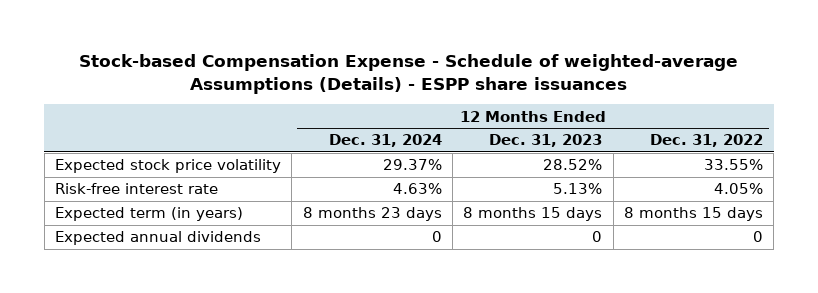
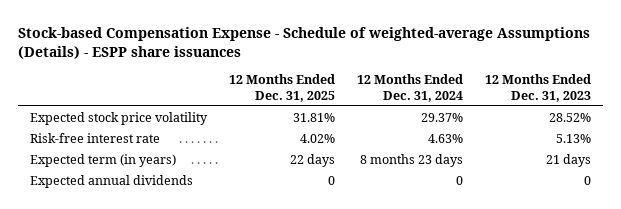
[650,134,764,148] Dec. 31, 2022 -> none
none -> [228,74,335,102] 12 Months Ended Dec. 31, 2025
[463,207,603,222] 8 months 15 days -> [546,153,592,167] 21 days

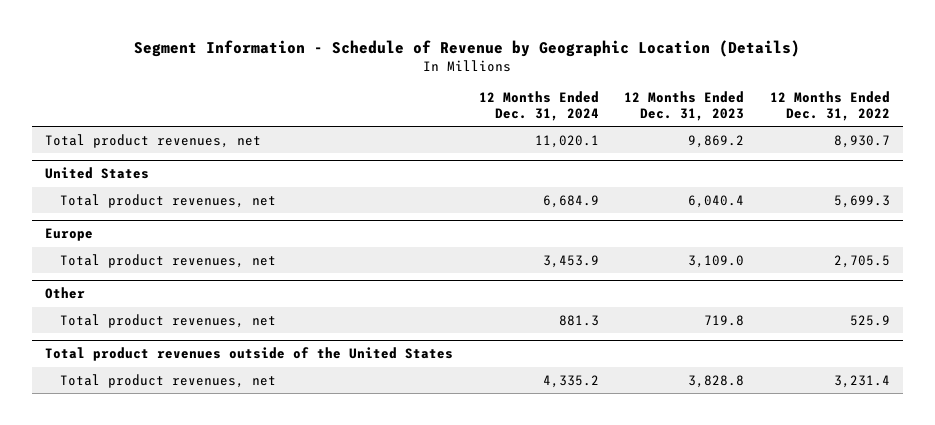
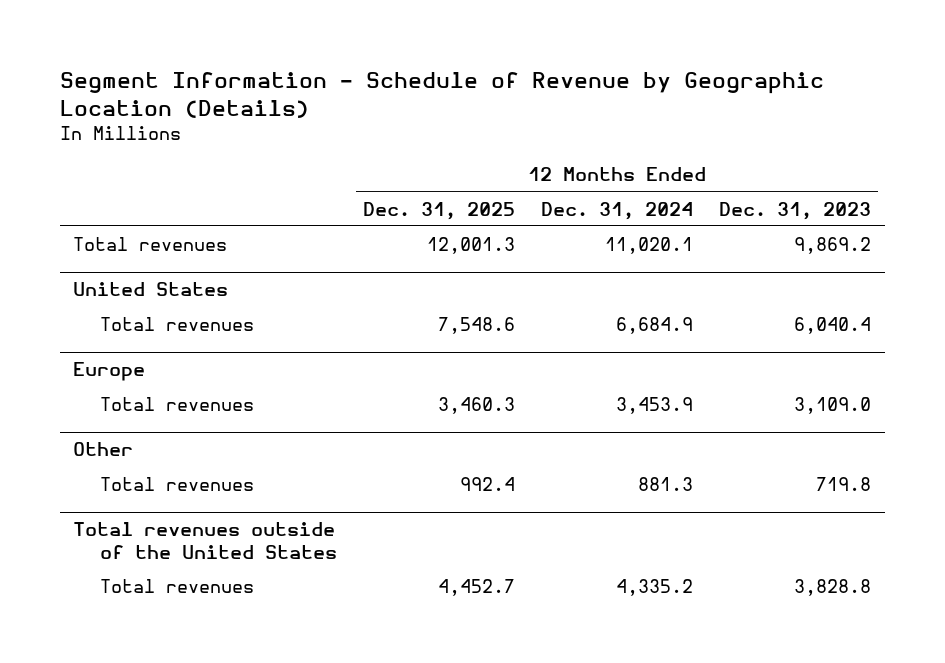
[769,91,890,122] 12 Months Ended Dec. 31, 2022 -> none
none -> [362,201,515,220] Dec. 31, 2025
[45,133,262,148] Total product revenues, net -> [73,236,228,251] Total revenues
[60,193,277,208] Total product revenues, net -> [99,316,254,331] Total revenues
[60,253,277,268] Total product revenues, net -> [99,396,254,411] Total revenues
[60,313,277,328] Total product revenues, net -> [99,476,254,491] Total revenues
[45,347,454,362] Total product revenues outside of the United States -> [73,522,337,559] Total revenues outside of the United States
[60,373,277,388] Total product revenues, net -> [99,578,254,593] Total revenues

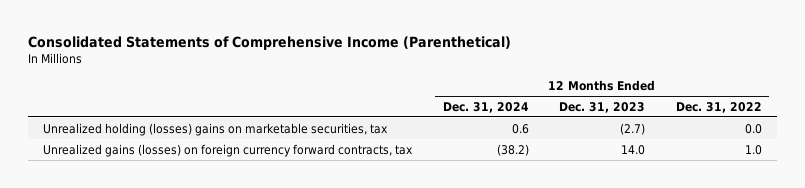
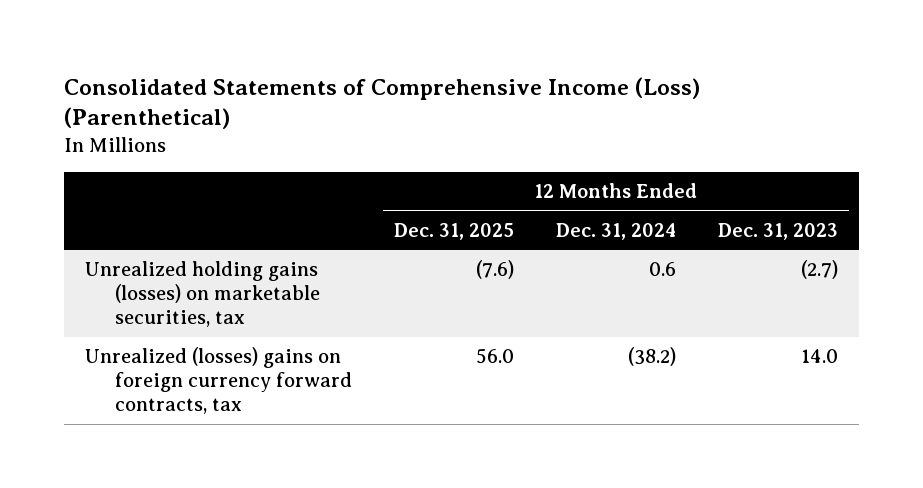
[27,35,511,50] Consolidated Statements of Comprehensive Income (Parenthetical) -> [63,76,700,130] Consolidated Statements of Comprehensive Income (Loss) (Parenthetical)
[675,101,762,113] Dec. 31, 2022 -> none
none -> [393,222,514,240] Dec. 31, 2025
[43,122,389,136] Unrealized holding (losses) gains on marketable securities, tax -> [84,261,320,328] Unrealized holding gains (losses) on marketable securities, tax
[43,143,414,157] Unrealized gains (losses) on foreign currency forward contracts, tax -> [84,347,352,415] Unrealized (losses) gains on foreign currency forward contracts, tax

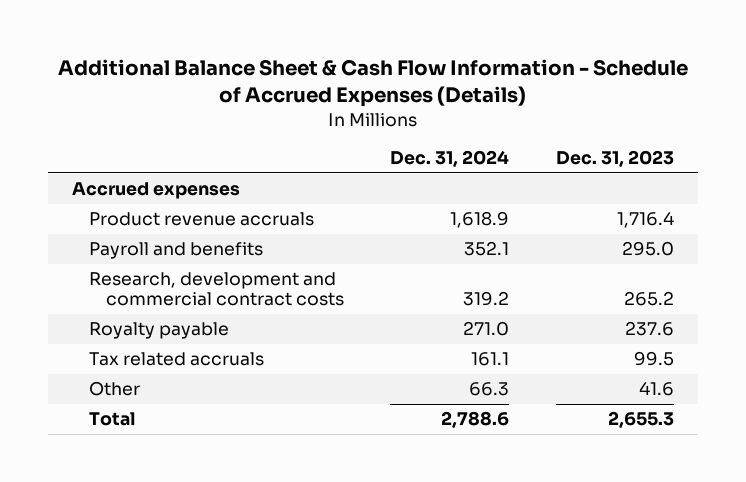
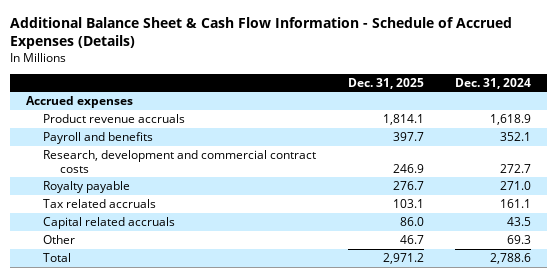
[556,150,675,168] Dec. 31, 2023 -> none
none -> [347,77,424,89] Dec. 31, 2025
[463,291,510,307] 319.2 -> [500,163,532,173] 272.7
none -> [42,216,175,229] Capital related accruals
[469,382,510,397] 66.3 -> [507,234,532,244] 69.3

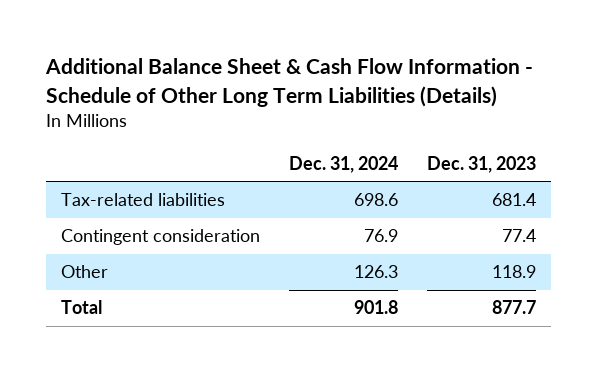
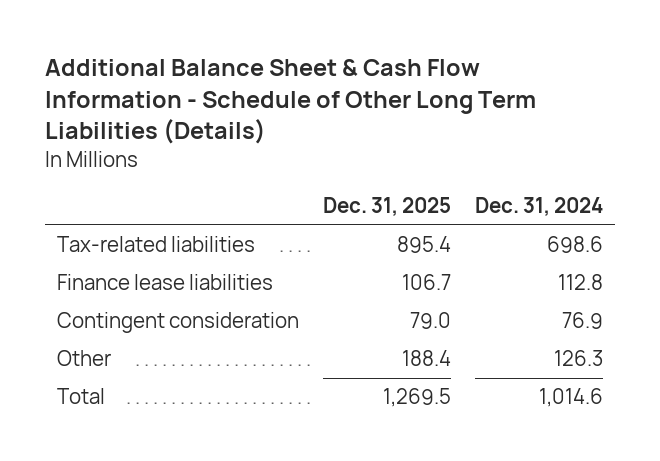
[427,155,537,173] Dec. 31, 2023 -> none
none -> [322,197,451,217] Dec. 31, 2025
none -> [56,274,273,291] Finance lease liabilities
[353,300,398,315] 901.8 -> [538,388,603,408] 1,014.6

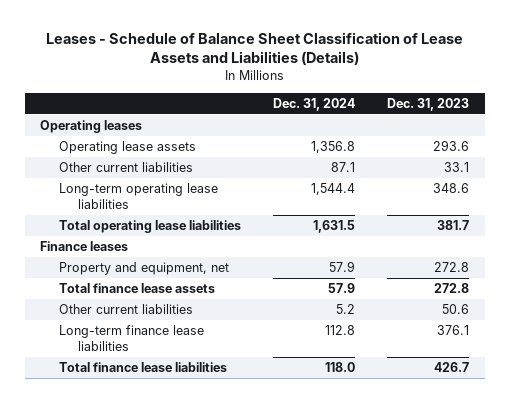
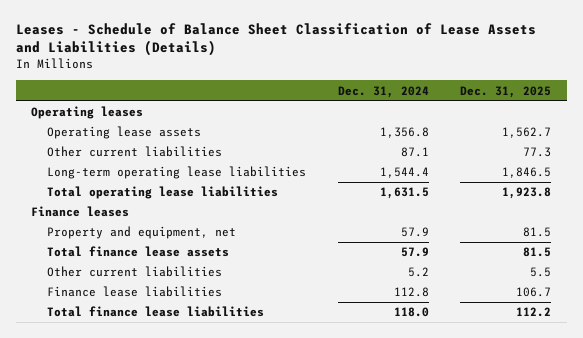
[386,97,469,111] Dec. 31, 2023 -> none
none -> [460,85,552,98] Dec. 31, 2025
[59,325,205,351] Long-term finance lease liabilities -> [47,286,223,298] Finance lease liabilities

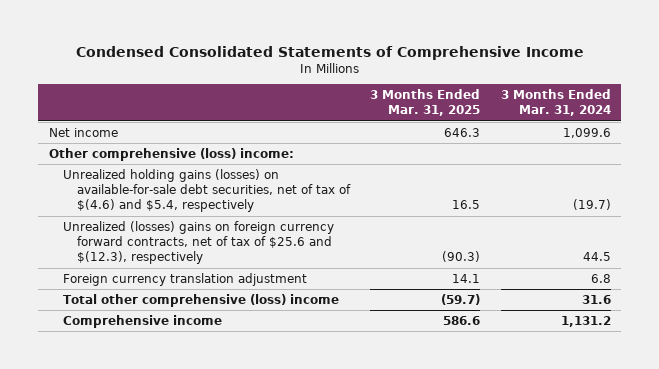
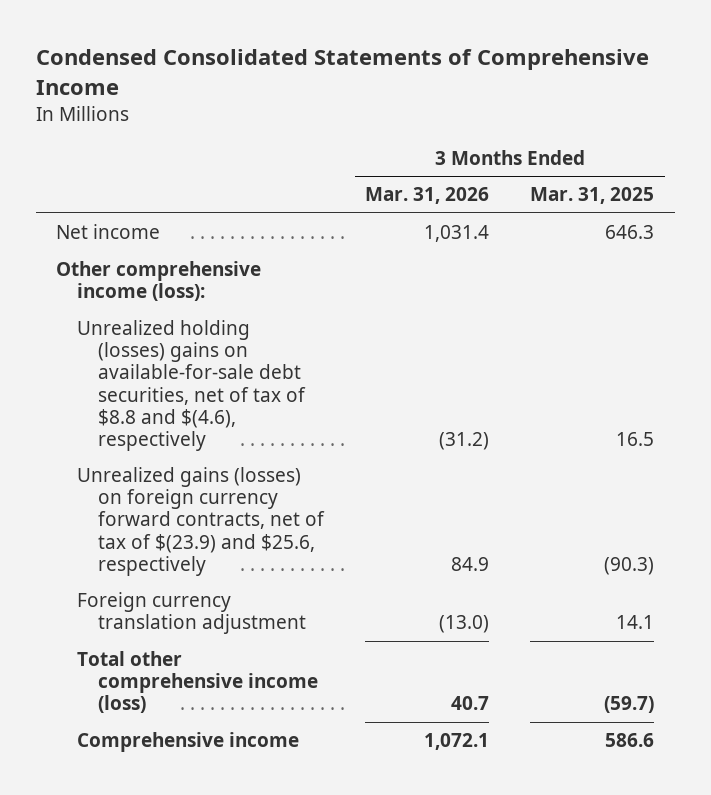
[500,89,611,117] 3 Months Ended Mar. 31, 2024 -> none
none -> [365,187,490,205] Mar. 31, 2026
[48,147,294,161] Other comprehensive (loss) income: -> [56,261,262,302] Other comprehensive income (loss):
[62,168,351,213] Unrealized holding gains (losses) on available-for-sale debt securities, net of tax of $(4.6) and $5.4, respectively -> [77,320,306,451] Unrealized holding (losses) gains on available-for-sale debt securities, net of tax of $8.8 and $(4.6), respectively
[62,220,334,265] Unrealized (losses) gains on foreign currency forward contracts, net of tax of $25.6 and $(12.3), respectively -> [77,467,325,576] Unrealized gains (losses) on foreign currency forward contracts, net of tax of $(23.9) and $25.6, respectively
[62,293,339,307] Total other comprehensive (loss) income -> [77,651,318,714] Total other comprehensive income (loss)

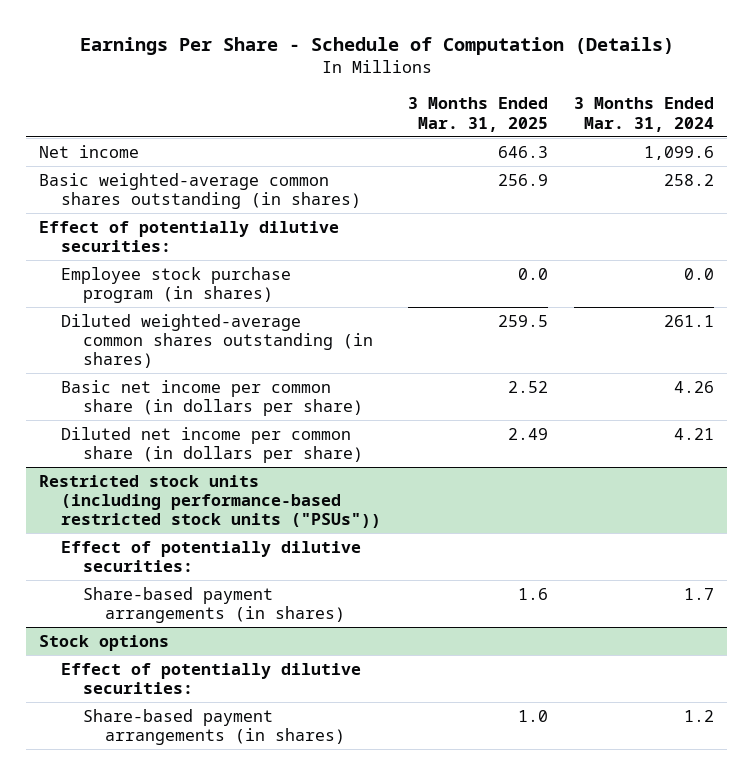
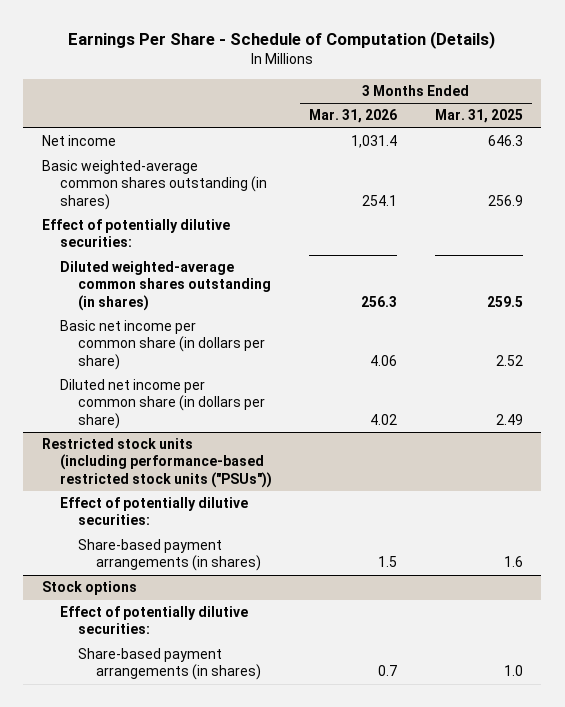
[574,97,715,132] 3 Months Ended Mar. 31, 2024 -> none
none -> [309,109,398,124] Mar. 31, 2026
[61,266,292,303] Employee stock purchase program (in shares) -> none

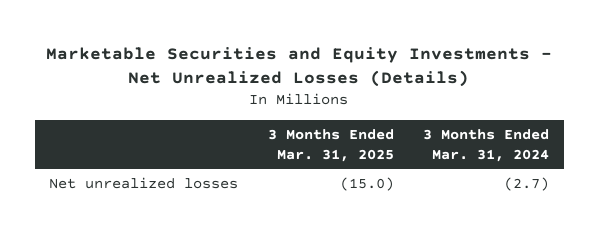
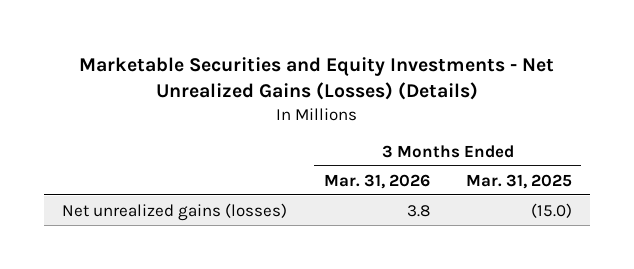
[46,46,553,88] Marketable Securities and Equity Investments - Net Unrealized Losses (Details) -> [79,56,555,101] Marketable Securities and Equity Investments - Net Unrealized Gains (Losses) (Details)
[422,128,549,162] 3 Months Ended Mar. 31, 2024 -> none
none -> [323,173,430,189] Mar. 31, 2026
[49,176,239,189] Net unrealized losses -> [62,202,288,221] Net unrealized gains (losses)

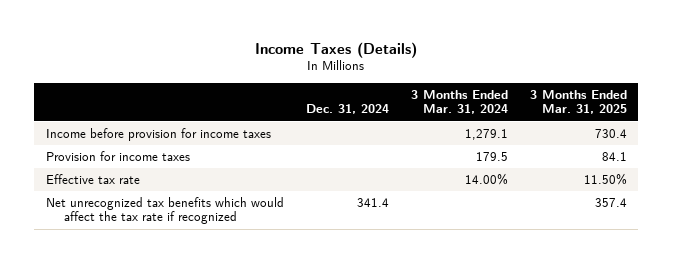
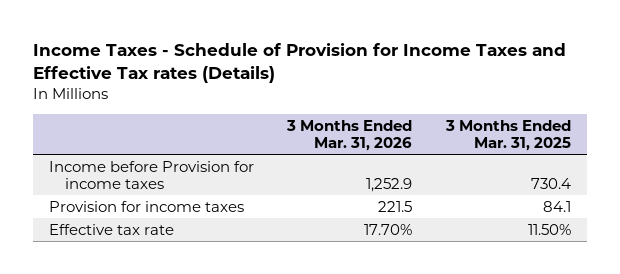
[255,41,418,58] Income Taxes (Details) -> [32,42,566,83] Income Taxes - Schedule of Provision for Income Taxes and Effective Tax rates (Details)
[305,104,389,115] Dec. 31, 2024 -> none
[411,89,509,115] 3 Months Ended Mar. 31, 2024 -> none
none -> [286,119,413,151] 3 Months Ended Mar. 31, 2026
[45,128,271,142] Income before provision for income taxes -> [49,160,255,189] Income before Provision for income taxes
[45,197,284,225] Net unrecognized tax benefits which would affect the tax rate if recognized -> none

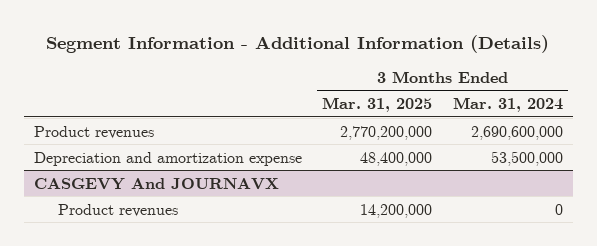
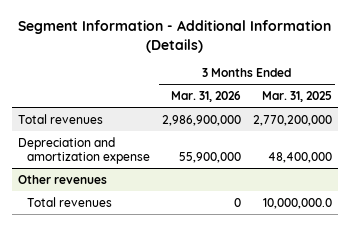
[452,97,563,113] Mar. 31, 2024 -> none
none -> [170,91,241,103] Mar. 31, 2026
[34,125,155,139] Product revenues -> [18,113,104,124] Total revenues
[34,177,280,190] CASGEVY And JOURNAVX -> none
none -> [18,174,108,184] Other revenues
[57,203,178,217] Product revenues -> [26,196,112,207] Total revenues
[360,203,433,218] 14,200,000 -> [263,197,333,209] 10,000,000.0

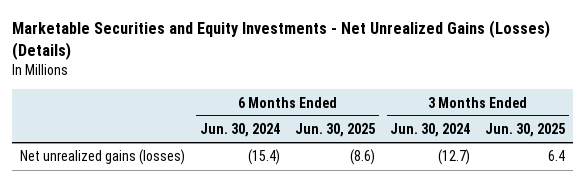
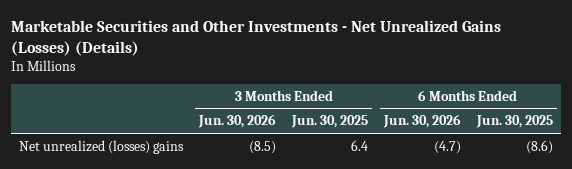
[12,20,551,61] Marketable Securities and Equity Investments - Net Unrealized Gains (Losses) (Details) -> [11,19,502,56] Marketable Securities and Other Investments - Net Unrealized Gains (Losses) (Details)
[200,123,281,138] Jun. 30, 2024 -> none
[390,123,471,138] Jun. 30, 2024 -> none
none -> [198,114,277,129] Jun. 30, 2026
none -> [382,114,461,129] Jun. 30, 2026
[19,149,185,166] Net unrealized gains (losses) -> [19,139,185,154] Net unrealized (losses) gains

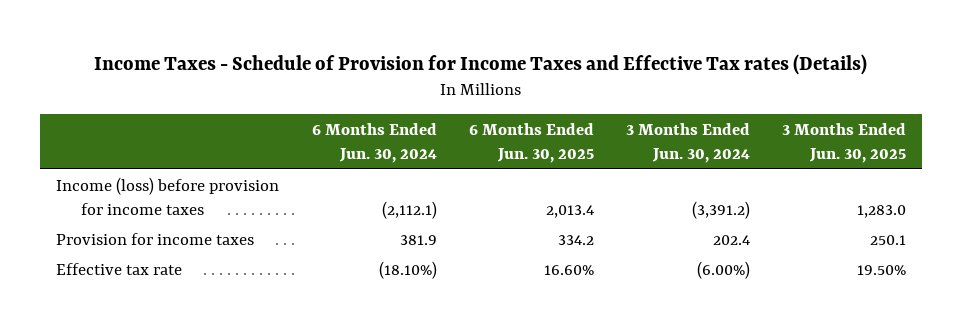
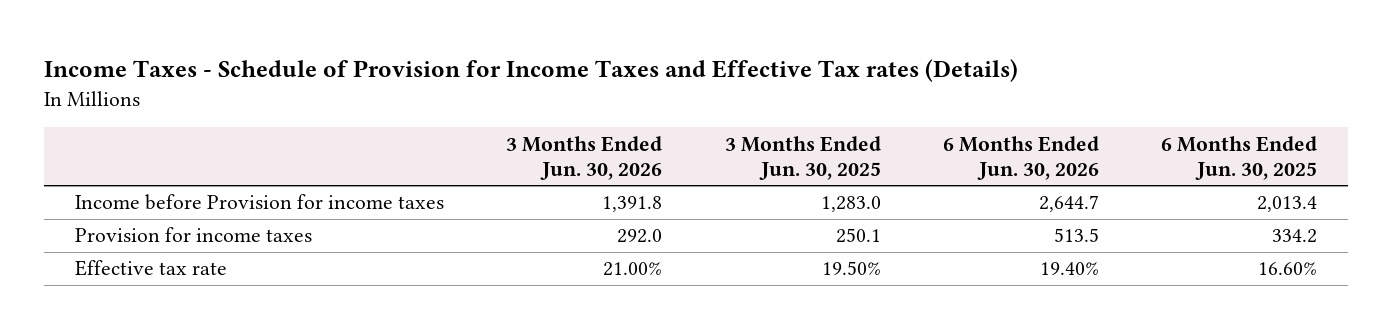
[311,123,437,163] 6 Months Ended Jun. 30, 2024 -> none
[625,123,750,163] 3 Months Ended Jun. 30, 2024 -> none
none -> [506,135,663,180] 3 Months Ended Jun. 30, 2026
none -> [942,135,1099,180] 6 Months Ended Jun. 30, 2026
[56,176,280,215] Income (loss) before provision for income taxes -> [75,194,445,211] Income before Provision for income taxes

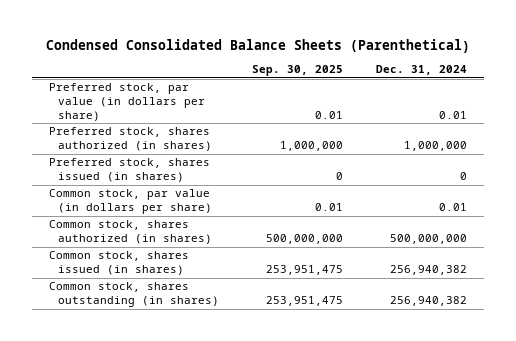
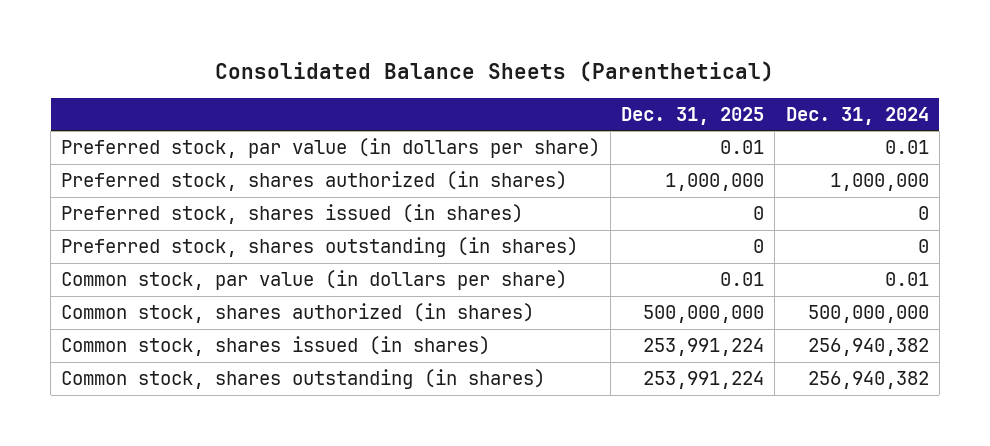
[46,38,471,53] Condensed Consolidated Balance Sheets (Parenthetical) -> [214,61,774,83] Consolidated Balance Sheets (Parenthetical)
[252,65,344,77] Sep. 30, 2025 -> none
none -> [621,106,765,125] Dec. 31, 2025
none -> [61,237,579,258] Preferred stock, shares outstanding (in shares)

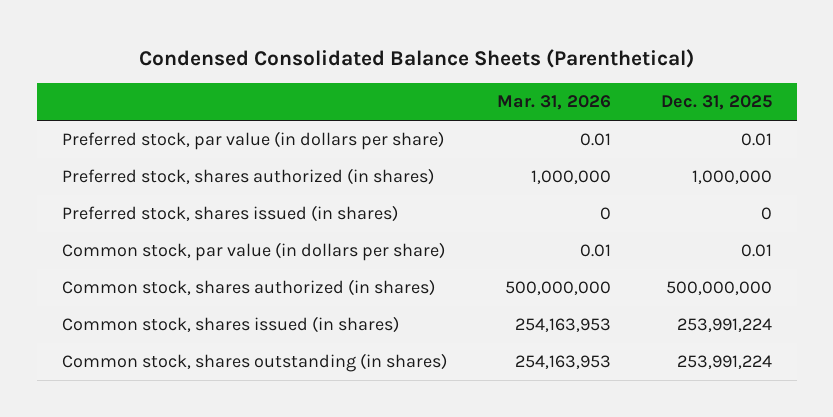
[214,61,774,83] Consolidated Balance Sheets (Parenthetical) -> [138,48,694,68] Condensed Consolidated Balance Sheets (Parenthetical)
[785,106,929,125] Dec. 31, 2024 -> none
none -> [496,95,611,111] Mar. 31, 2026
[61,237,579,258] Preferred stock, shares outstanding (in shares) -> none

